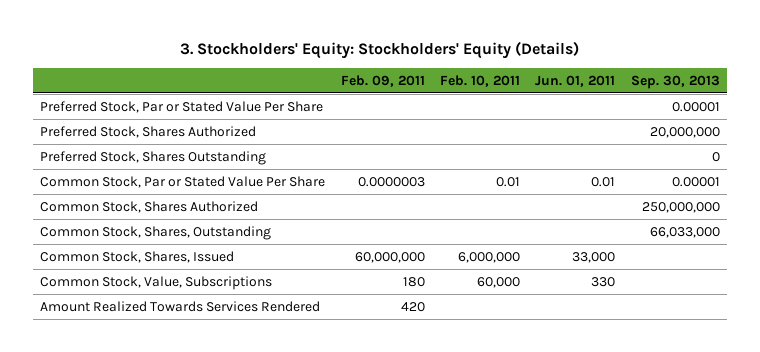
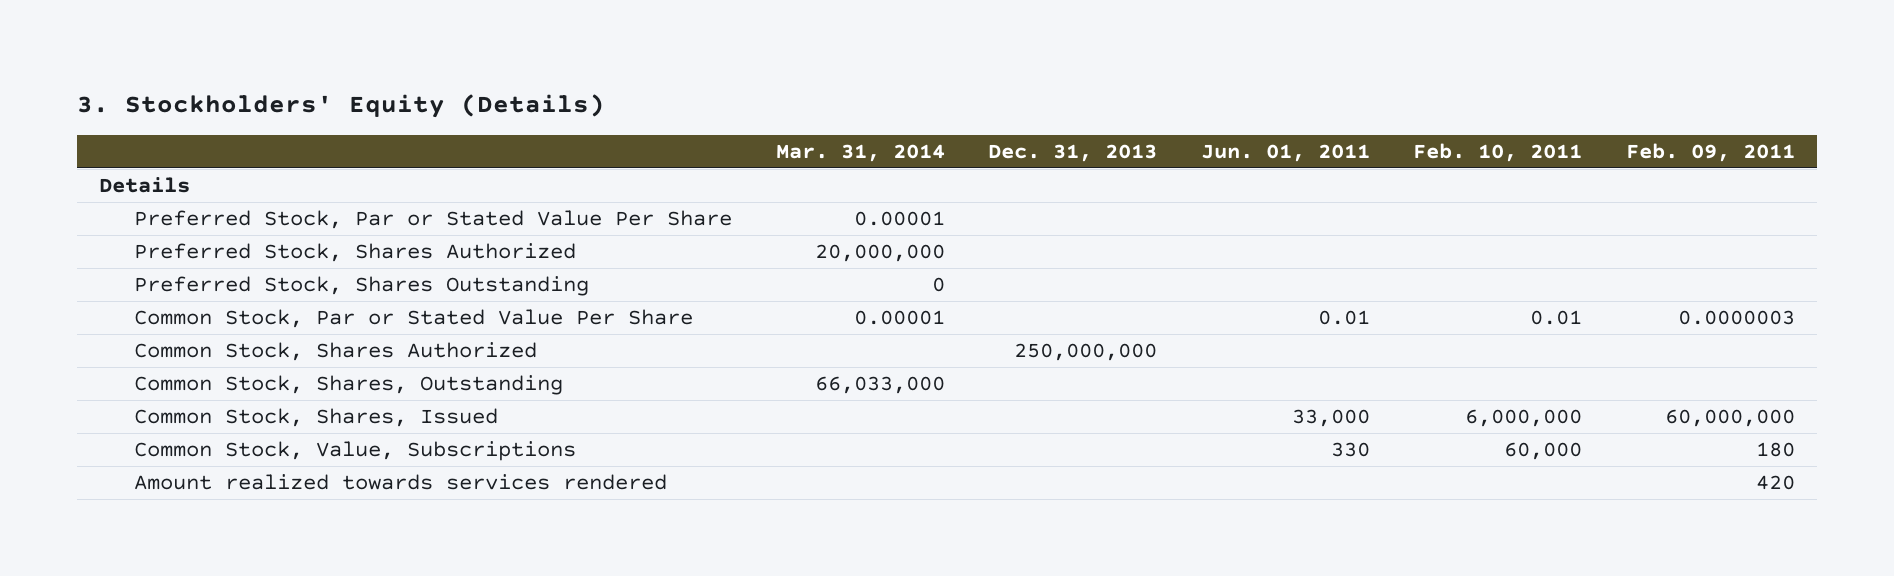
[179,41,579,60] 3. Stockholders' Equity: Stockholders' Equity (Details) -> [77,94,606,119] 3. Stockholders' Equity (Details)
[630,74,720,89] Sep. 30, 2013 -> none
none -> [775,143,945,162] Mar. 31, 2014
none -> [988,143,1158,162] Dec. 31, 2013
none -> [99,176,191,193] Details
[40,300,321,312] Amount Realized Towards Services Rendered -> [134,473,668,490] Amount realized towards services rendered

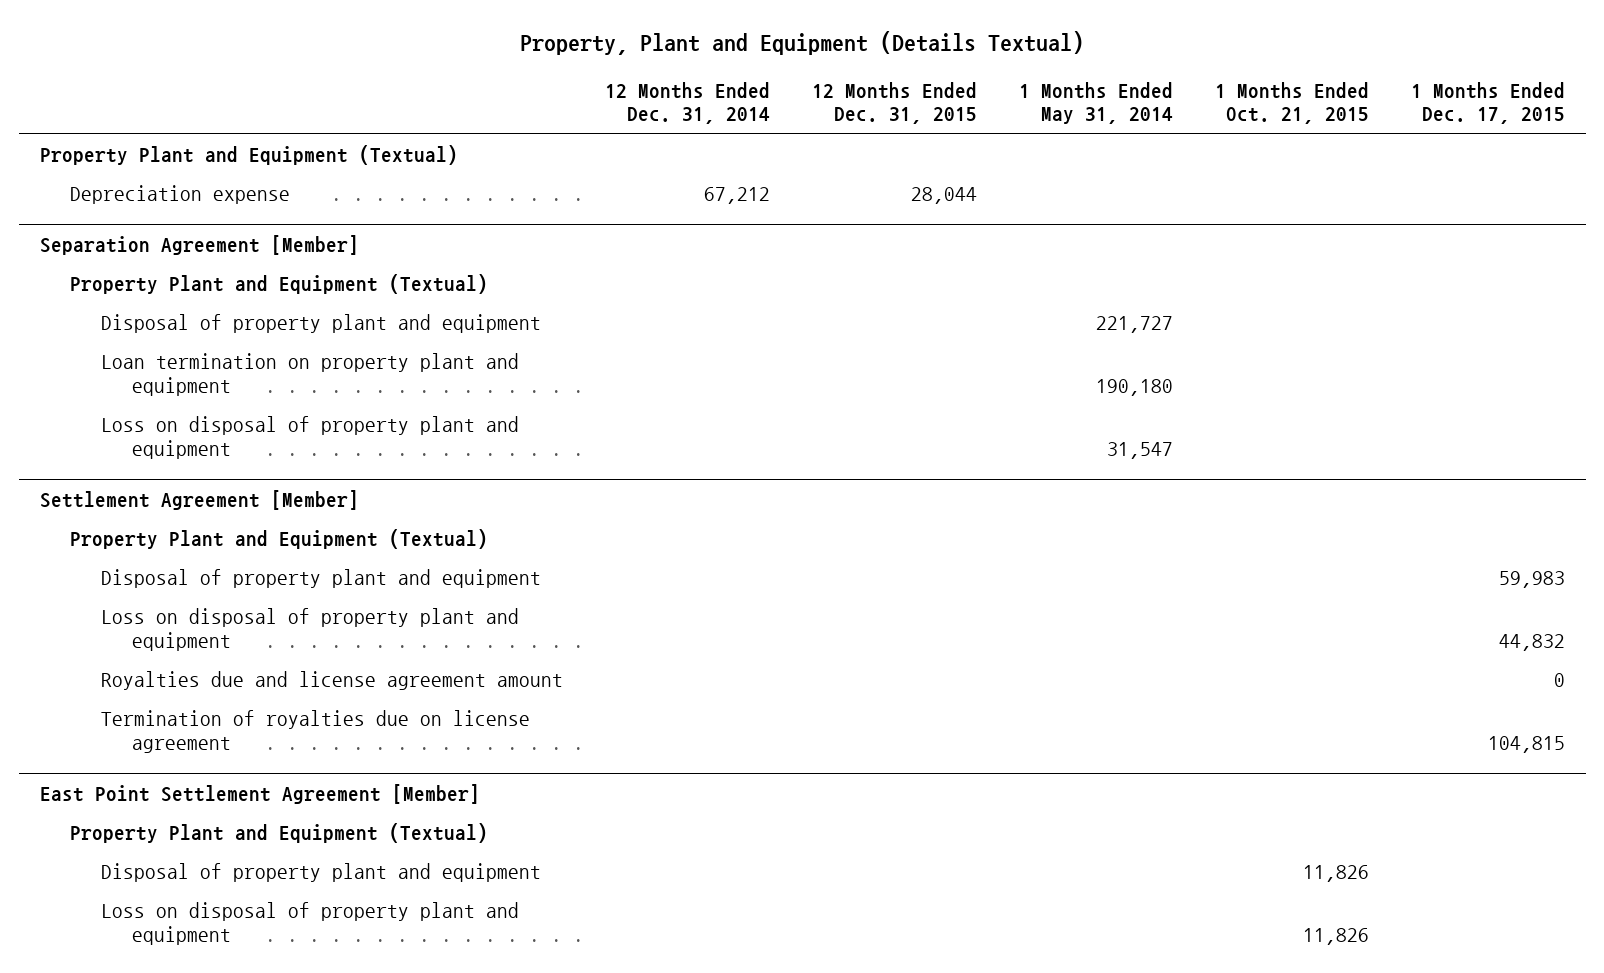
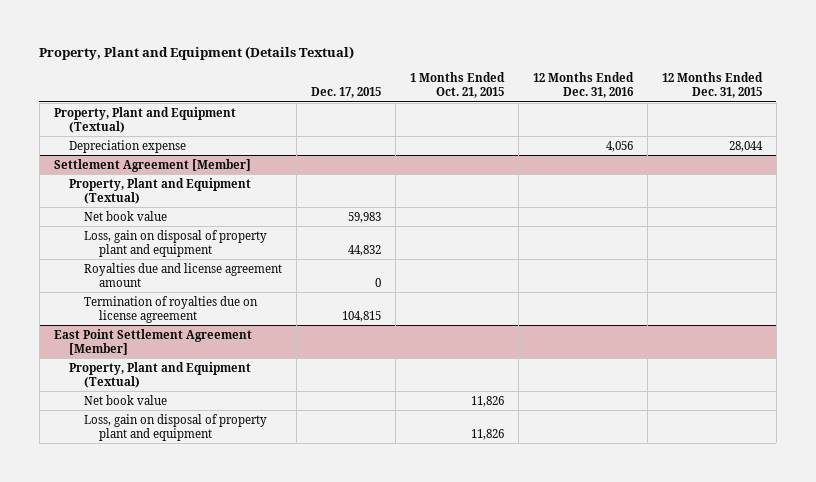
[605,81,771,125] 12 Months Ended Dec. 31, 2014 -> none
[1018,81,1173,125] 1 Months Ended May 31, 2014 -> none
[1410,81,1565,125] 1 Months Ended Dec. 17, 2015 -> none
none -> [310,87,381,99] Dec. 17, 2015
none -> [532,72,634,99] 12 Months Ended Dec. 31, 2016
[39,145,458,166] Property Plant and Equipment (Textual) -> [53,106,236,133] Property, Plant and Equipment (Textual)
[39,235,359,256] Separation Agreement [Member] -> none
[70,274,489,295] Property Plant and Equipment (Textual) -> none
[101,314,542,334] Disposal of property plant and equipment -> none
[101,353,520,396] Loan termination on property plant and equipment -> none
[101,416,520,459] Loss on disposal of property plant and equipment -> none
[70,529,489,550] Property Plant and Equipment (Textual) -> [68,177,251,204] Property, Plant and Equipment (Textual)
[101,569,542,589] Disposal of property plant and equipment -> [83,210,167,221] Net book value
[101,608,520,651] Loss on disposal of property plant and equipment -> [83,229,267,257] Loss, gain on disposal of property plant and equipment
[70,823,489,844] Property Plant and Equipment (Textual) -> [68,361,251,388] Property, Plant and Equipment (Textual)
[101,863,542,883] Disposal of property plant and equipment -> [83,394,167,405] Net book value
[101,902,520,945] Loss on disposal of property plant and equipment -> [83,413,267,441] Loss, gain on disposal of property plant and equipment

